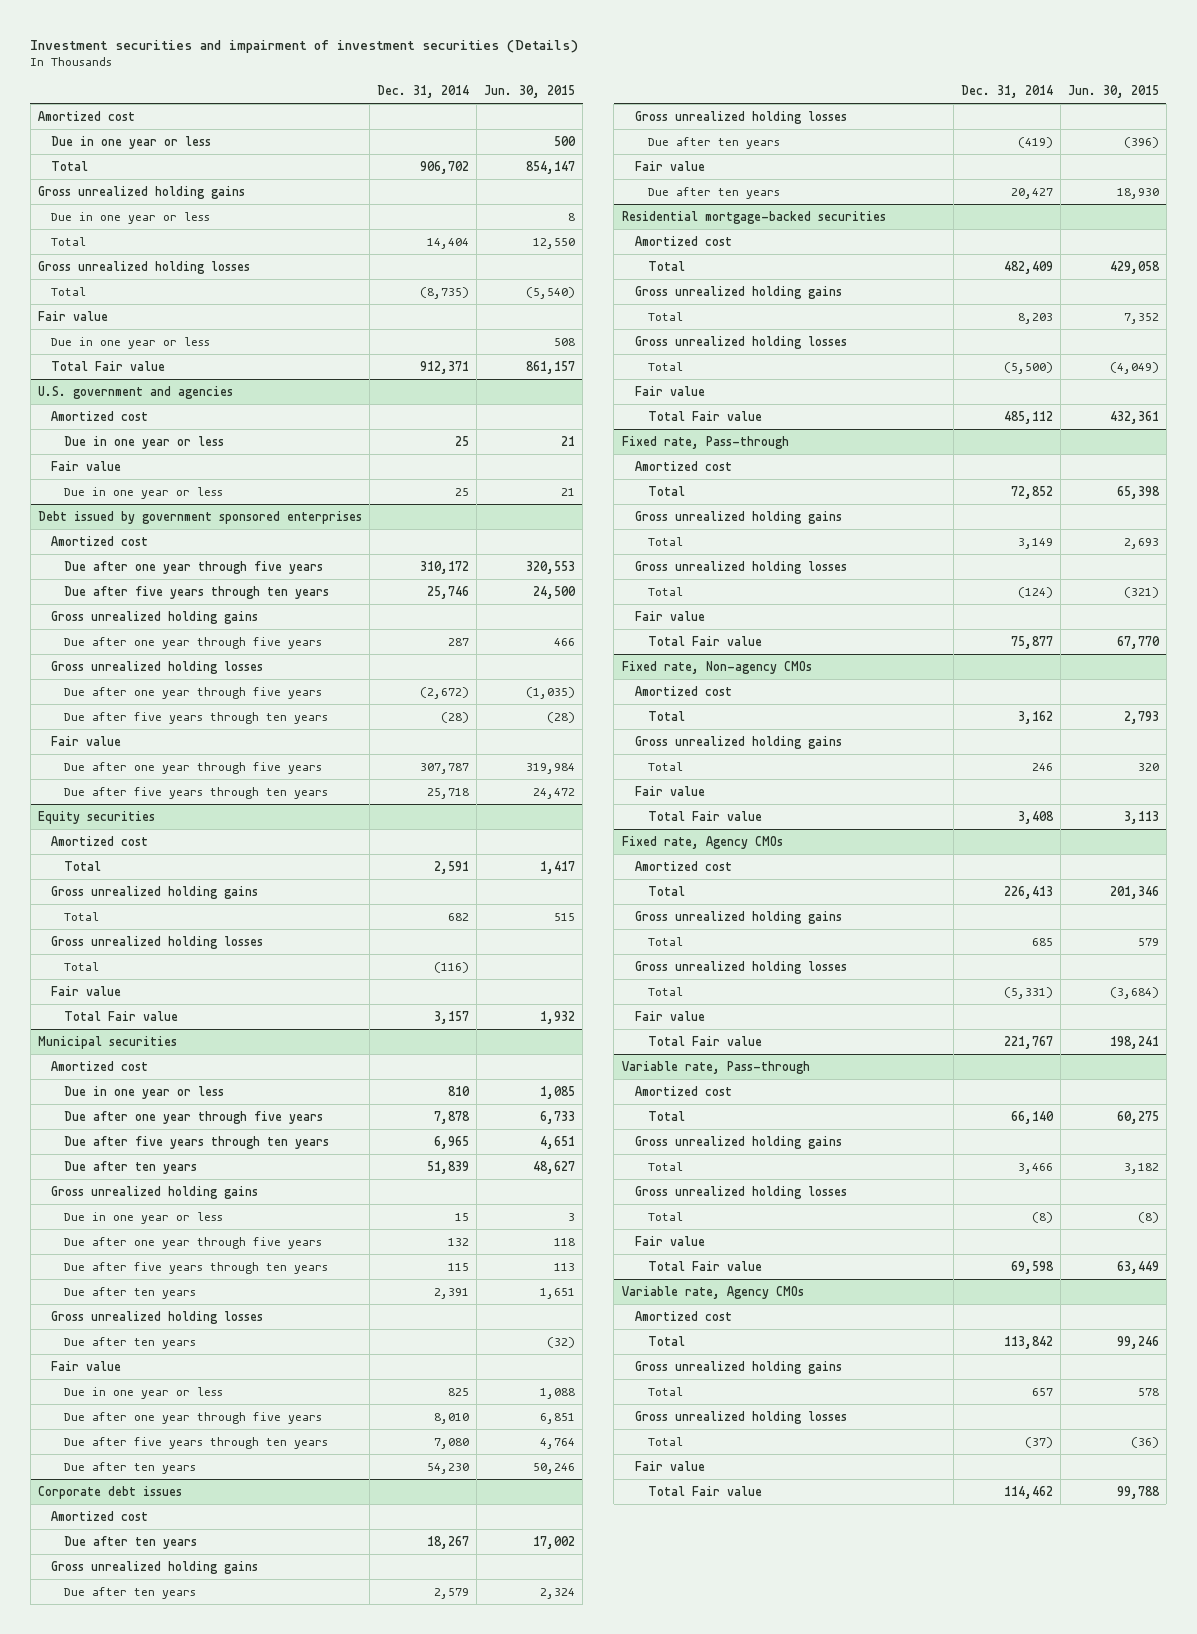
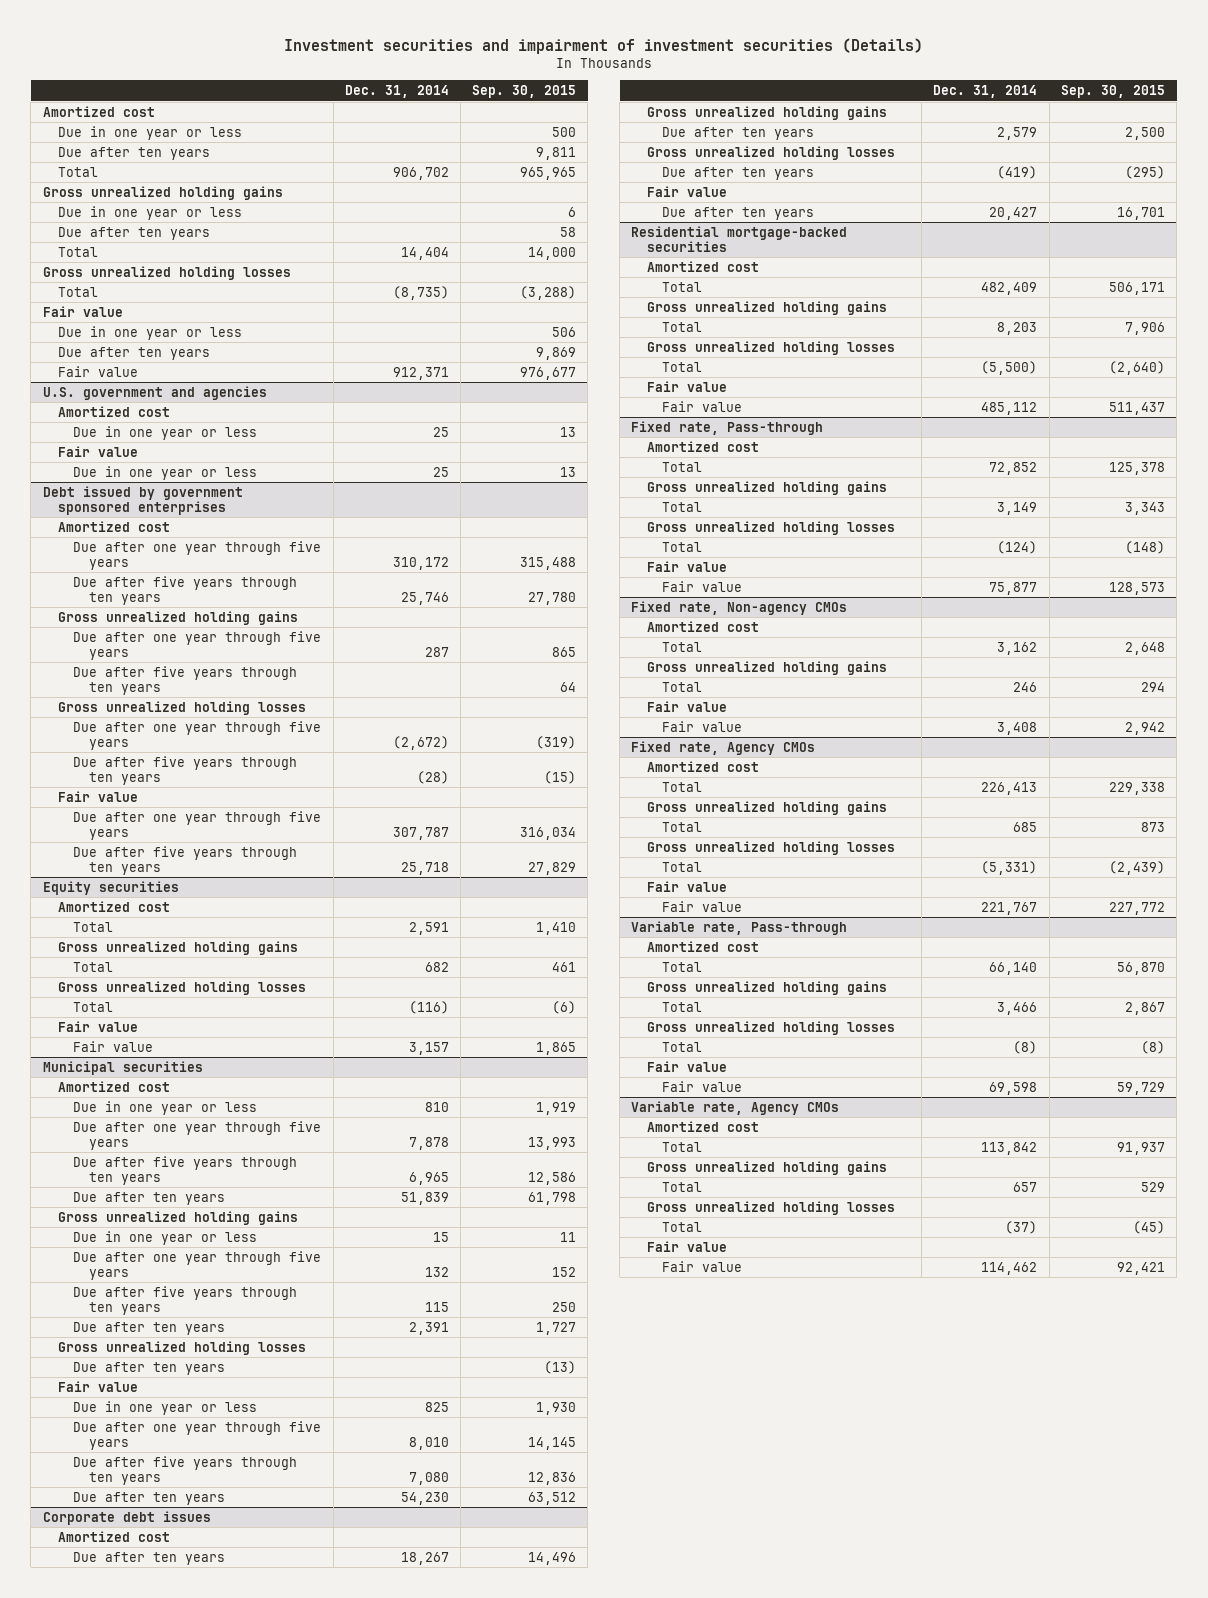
[484,85,576,99] Jun. 30, 2015 -> none
none -> [472,85,577,99] Sep. 30, 2015
none -> [58,146,211,160] Due after ten years
none -> [58,226,211,240] Due after ten years
none -> [58,346,211,360] Due after ten years
[51,360,166,371] Total Fair value -> [58,365,139,377] Fair value
none -> [73,665,298,695] Due after five years through ten years
[64,1010,179,1021] Total Fair value -> [73,1040,154,1052] Fair value
[647,410,762,421] Total Fair value -> [662,400,743,412] Fair value
[647,635,762,646] Total Fair value -> [662,580,743,592] Fair value
[647,810,762,821] Total Fair value -> [662,720,743,732] Fair value
[647,1035,762,1046] Total Fair value -> [662,900,743,912] Fair value
[647,1260,762,1271] Total Fair value -> [662,1080,743,1092] Fair value
[647,1485,762,1496] Total Fair value -> [662,1260,743,1272] Fair value

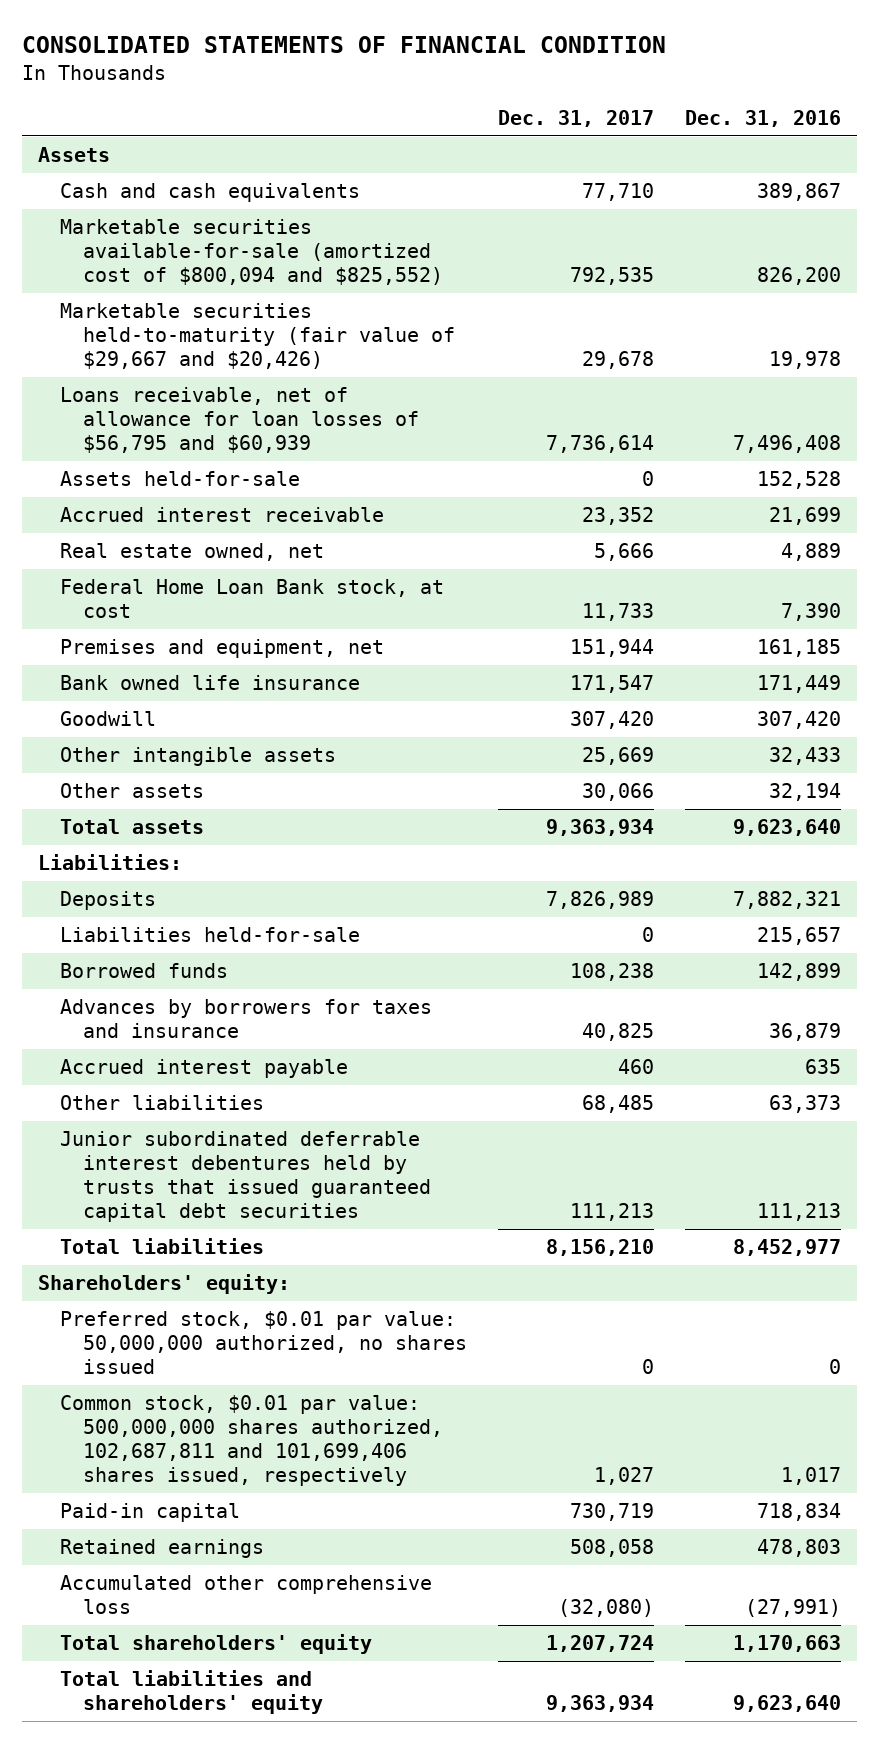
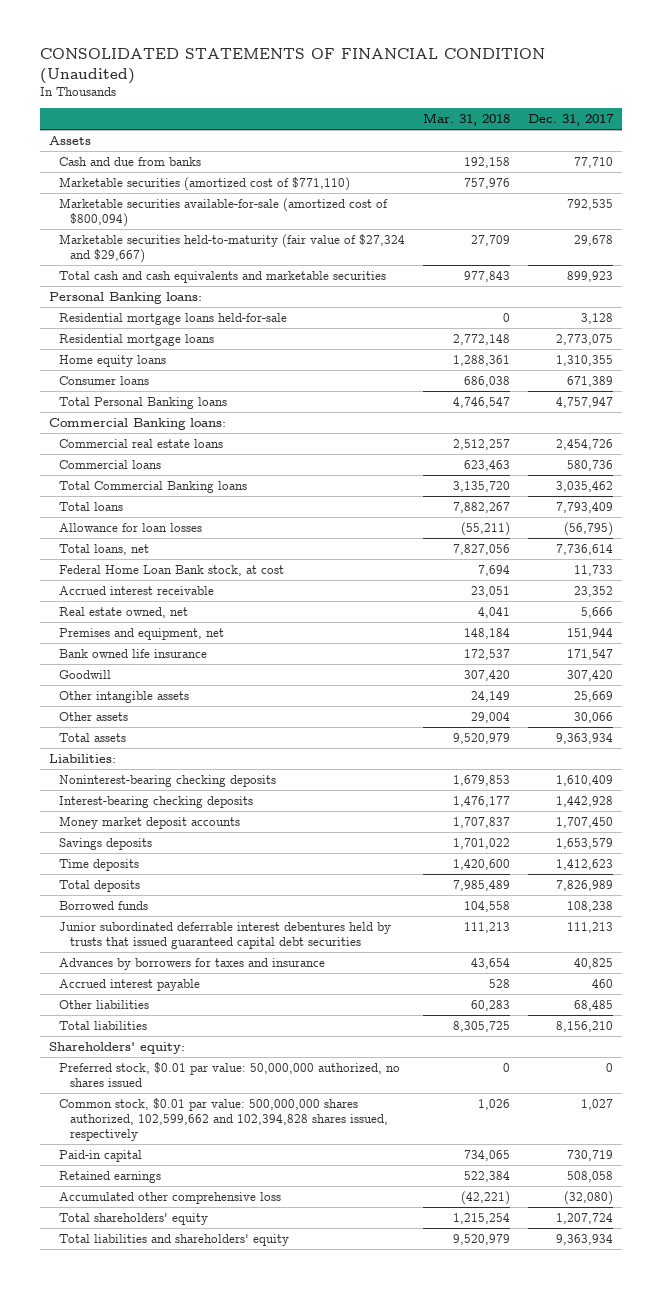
[22,35,667,53] CONSOLIDATED STATEMENTS OF FINANCIAL CONDITION -> [39,48,545,84] CONSOLIDATED STATEMENTS OF FINANCIAL CONDITION (Unaudited)
[685,109,842,127] Dec. 31, 2016 -> none
none -> [423,112,511,126] Mar. 31, 2018
[60,471,301,487] Assets held-for-sale -> none
[60,183,361,203] Cash and cash equivalents -> [59,156,202,166] Cash and due from banks
none -> [59,176,351,191] Marketable securities (amortized cost of $771,110)
[60,219,444,286] Marketable securities available-for-sale (amortized cost of $800,094 and $825,552) -> [59,197,389,227] Marketable securities available-for-sale (amortized cost of $800,094)
[60,303,456,370] Marketable securities held-to-maturity (fair value of $29,667 and $20,426) -> [59,233,406,263] Marketable securities held-to-maturity (fair value of $27,324 and $29,667)
none -> [59,270,387,283] Total cash and cash equivalents and marketable securities
none -> [48,291,202,304] Personal Banking loans:
none -> [59,312,288,325] Residential mortgage loans held-for-sale
none -> [59,333,215,346] Residential mortgage loans
none -> [59,354,167,367] Home equity loans
none -> [59,375,150,385] Consumer loans
none -> [59,396,228,409] Total Personal Banking loans
none -> [48,417,226,430] Commercial Banking loans:
none -> [59,438,224,448] Commercial real estate loans
none -> [59,459,162,469] Commercial loans
none -> [59,480,248,493] Total Commercial Banking loans
none -> [59,501,124,511] Total loans
none -> [59,522,203,532] Allowance for loan losses
[60,387,420,454] Loans receivable, net of allowance for loan losses of $56,795 and $60,939 -> [59,543,150,555] Total loans, net
[60,579,445,619] Federal Home Loan Bank stock, at cost -> [59,564,285,576] Federal Home Loan Bank stock, at cost
[60,927,361,943] Liabilities held-for-sale -> none
none -> [59,774,277,787] Noninterest-bearing checking deposits
none -> [59,795,254,808] Interest-bearing checking deposits
none -> [59,815,241,829] Money market deposit accounts
none -> [59,837,153,850] Savings deposits
none -> [59,858,140,871] Time deposits
[60,891,157,911] Deposits -> [59,879,141,892] Total deposits
[60,1131,432,1223] Junior subordinated deferrable interest debentures held by trusts that issued guaranteed capital debt securities -> [59,921,392,949] Junior subordinated deferrable interest debentures held by trusts that issued guaranteed capital debt securities
[60,1395,444,1487] Common stock, $0.01 par value: 500,000,000 shares authorized, 102,687,811 and 101,699,406 shares issued, respectively -> [59,1097,388,1141] Common stock, $0.01 par value: 500,000,000 shares authorized, 102,599,662 and 102,394,828 shares issued, respectively

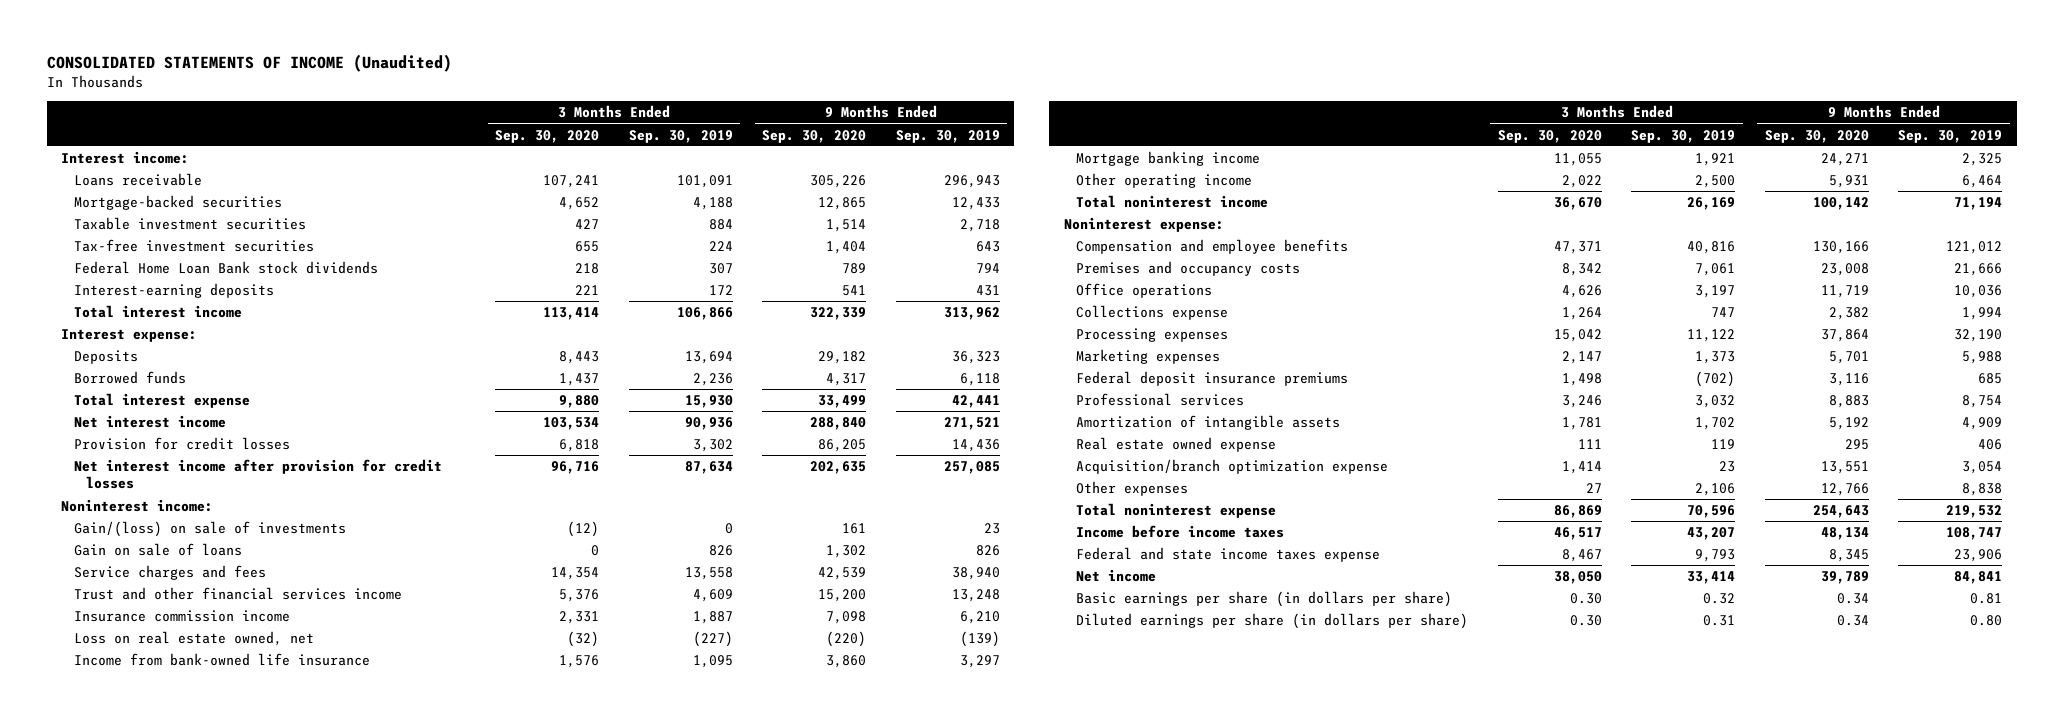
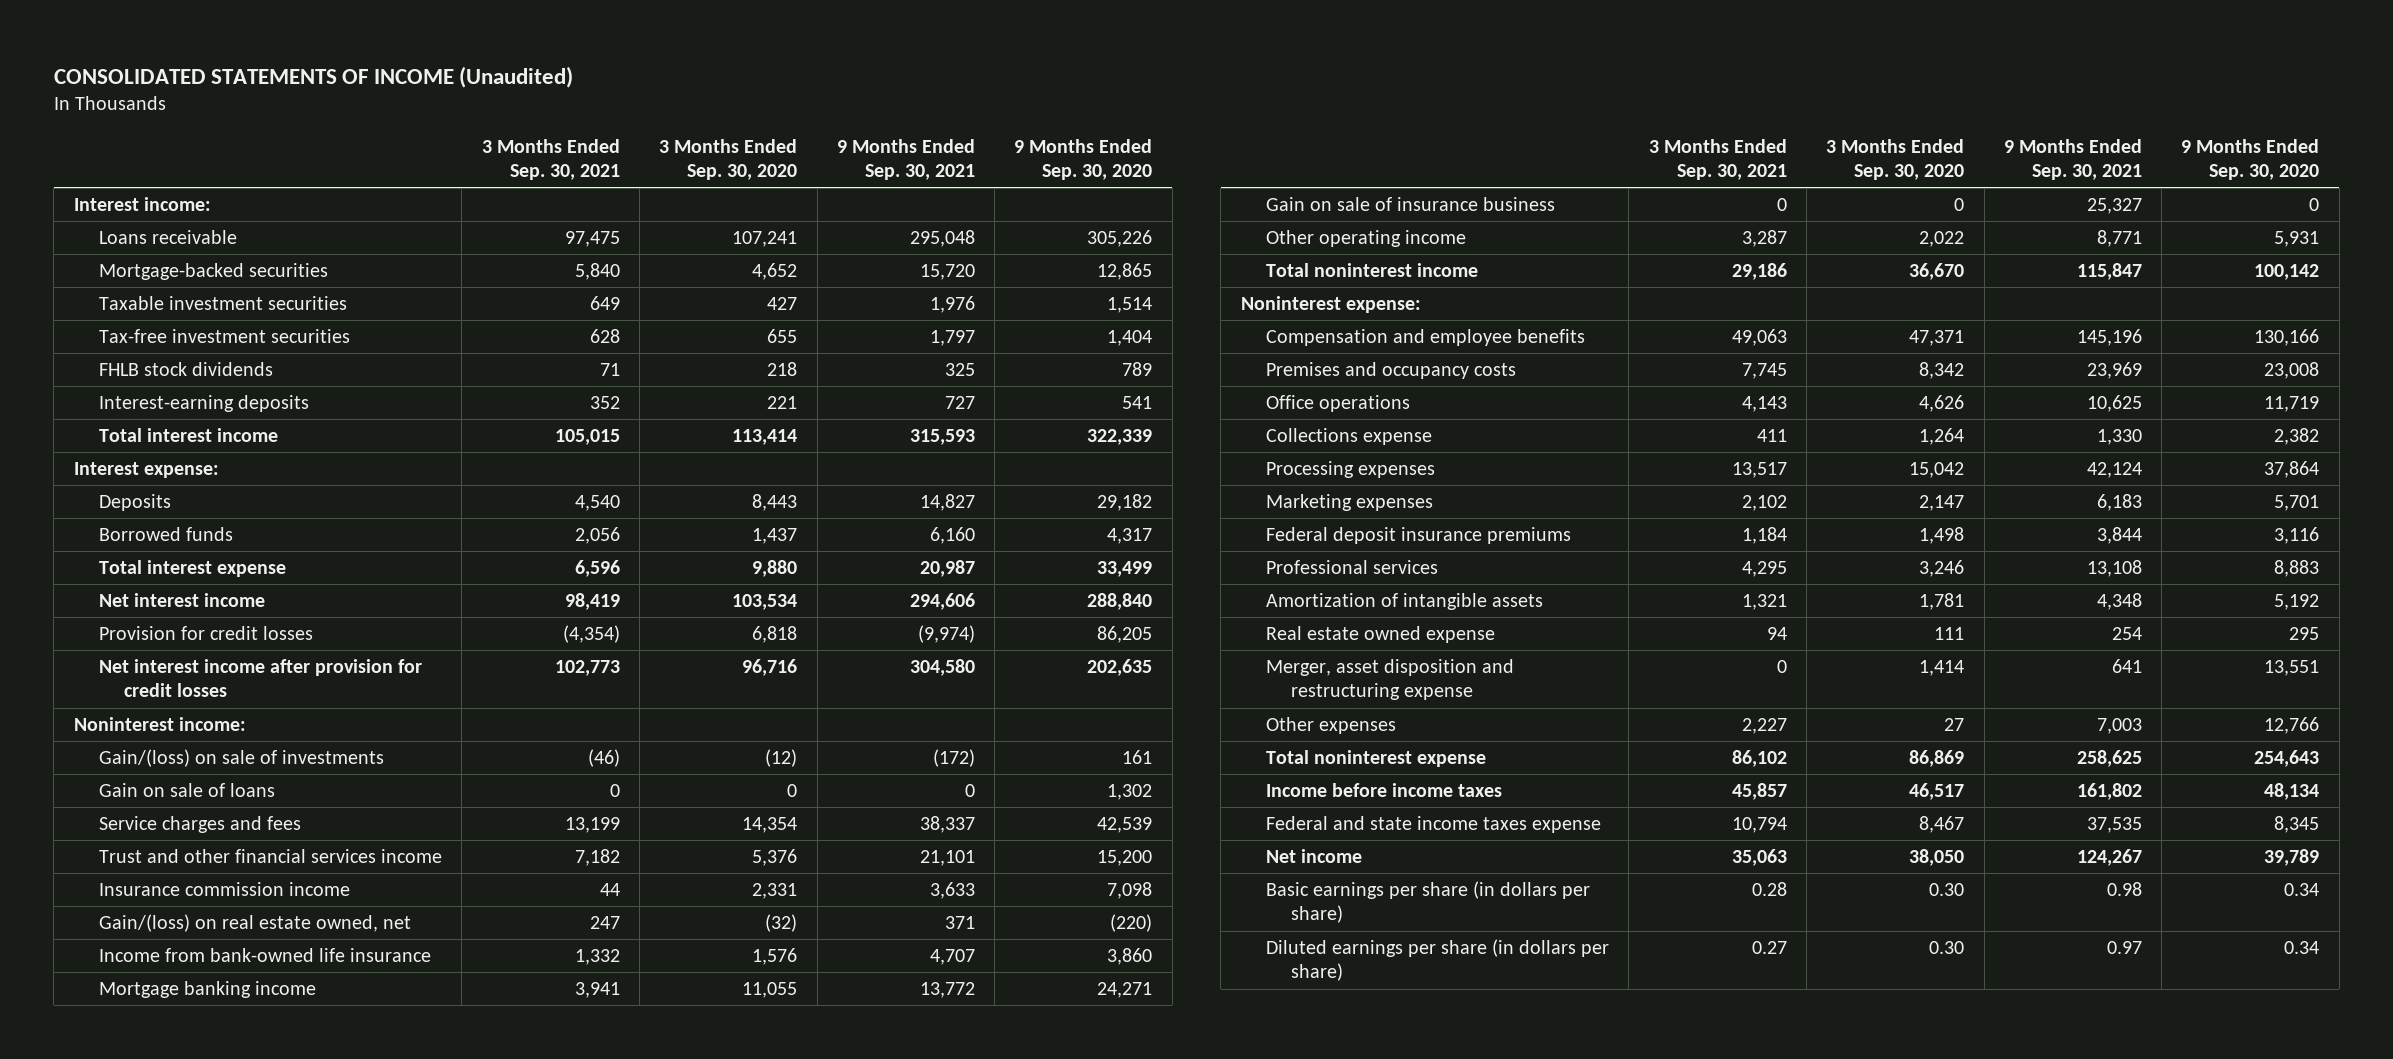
[628,129,733,143] Sep. 30, 2019 -> none
[895,129,1000,143] Sep. 30, 2019 -> none
none -> [481,138,620,180] 3 Months Ended Sep. 30, 2021
none -> [836,138,975,180] 9 Months Ended Sep. 30, 2021
[73,261,378,275] Federal Home Loan Bank stock dividends -> [99,362,274,377] FHLB stock dividends
[73,631,314,647] Loss on real estate owned, net -> [99,914,412,933] Gain/(loss) on real estate owned, net
none -> [1266,197,1556,212] Gain on sale of insurance business
[1076,459,1389,475] Acquisition/branch optimization expense -> [1266,659,1515,701] Merger, asset disposition and restructuring expense

